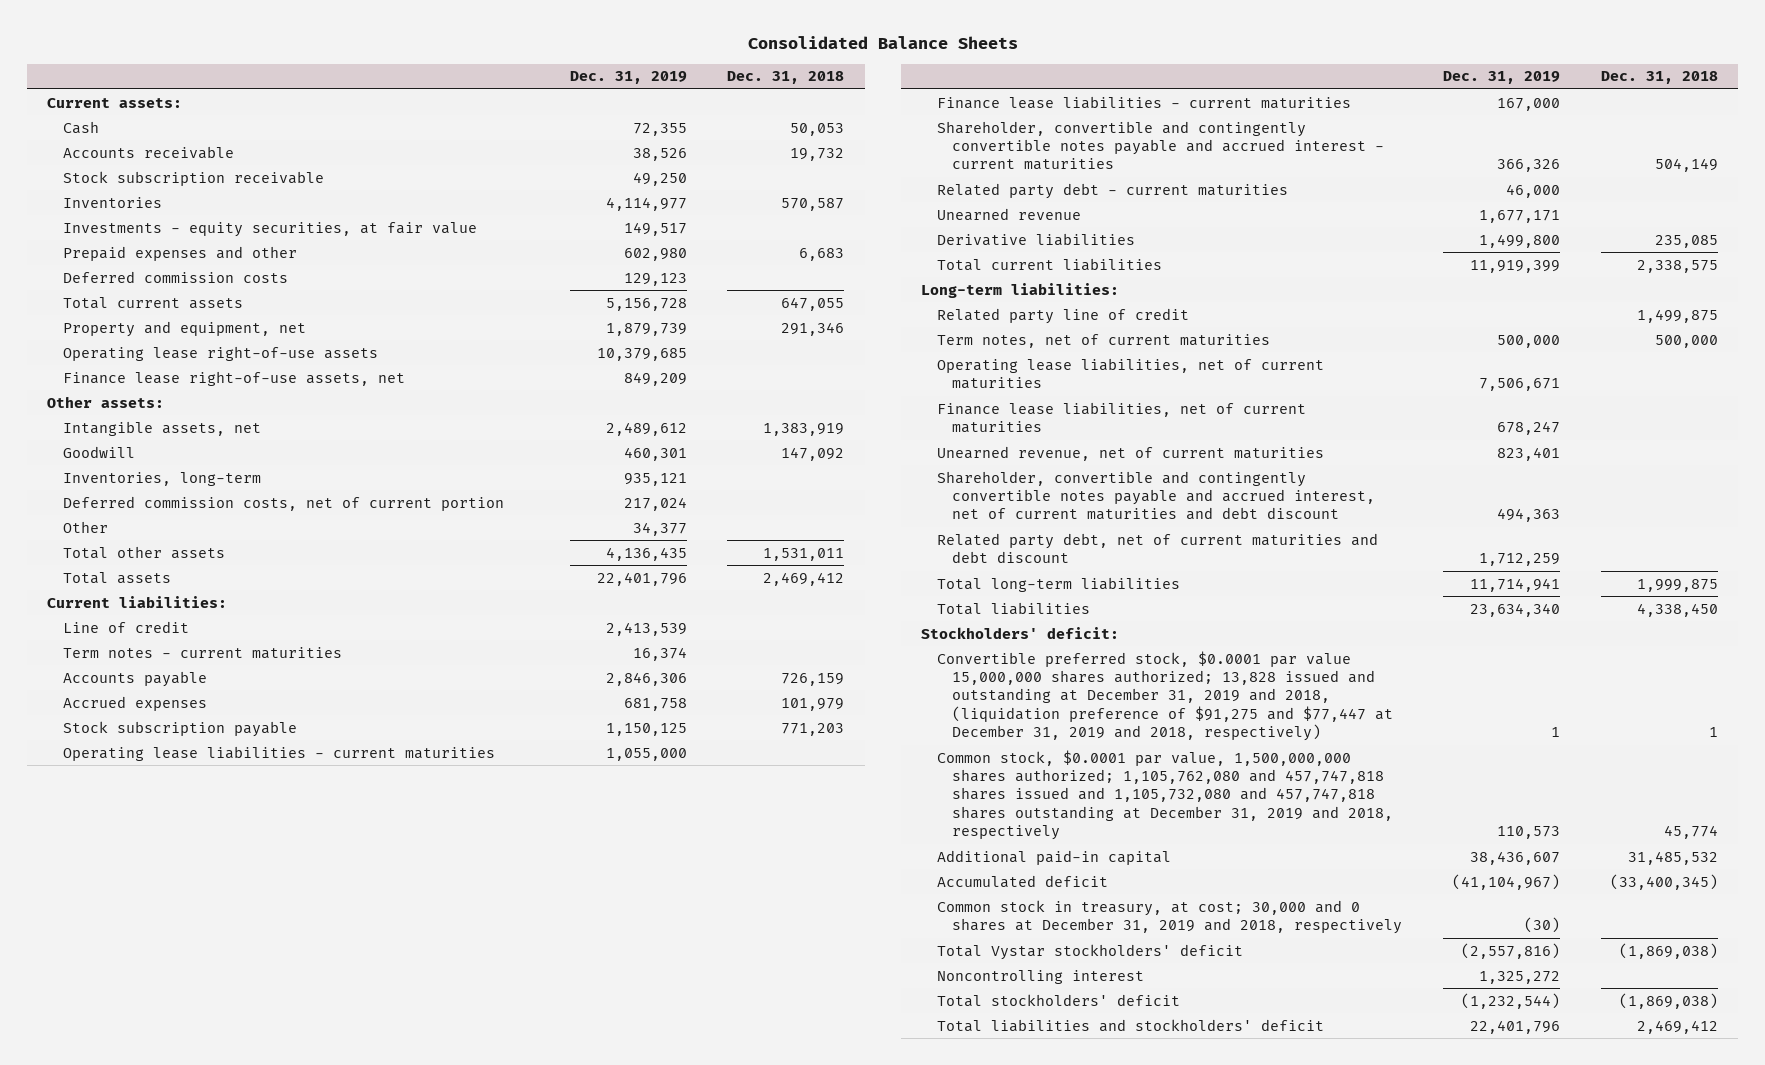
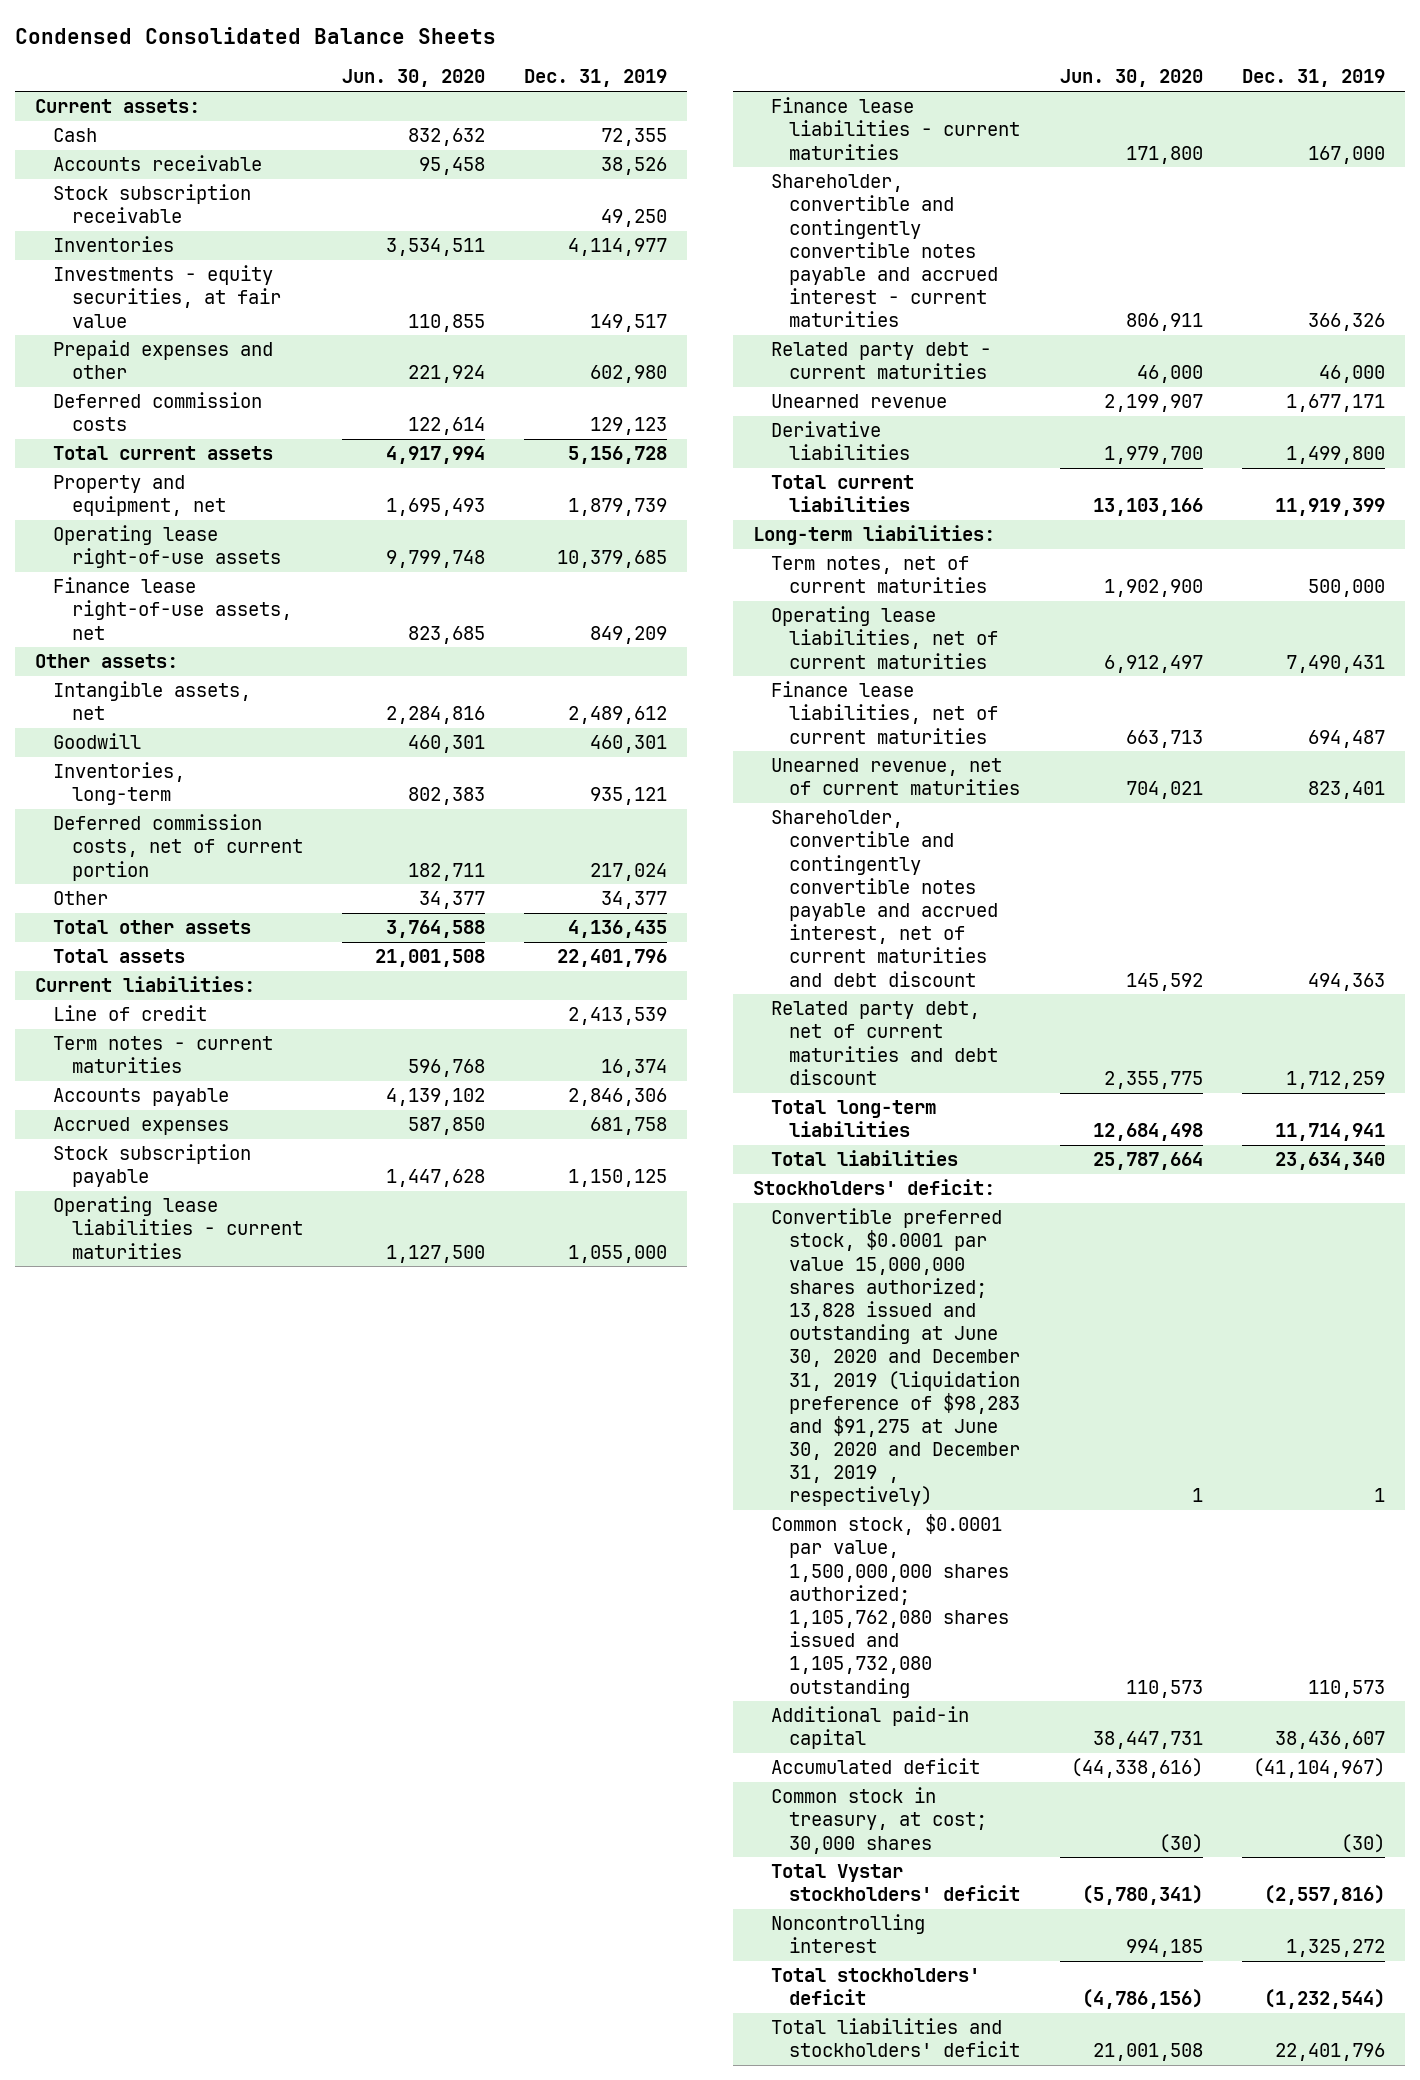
[747,36,1018,50] Consolidated Balance Sheets -> [14,26,496,44] Condensed Consolidated Balance Sheets
[727,71,845,85] Dec. 31, 2018 -> none
none -> [341,69,485,88] Jun. 30, 2020
[936,307,1189,324] Related party line of credit -> none
[1479,378,1561,392] 7,506,671 -> [1286,654,1386,673] 7,490,431
[1497,421,1561,436] 678,247 -> [1308,729,1386,748] 694,487
[936,650,1394,742] Convertible preferred stock, $0.0001 par value 15,000,000 shares authorized; 13,828 issued and outstanding at December 31, 2019 and 2018, (liquidation preference of $91,275 and $77,447 at December 31, 2019 and 2018, respectively) -> [770,1208,1021,1507] Convertible preferred stock, $0.0001 par value 15,000,000 shares authorized; 13,828 issued and outstanding at June 30, 2020 and December 31, 2019 (liquidation preference of $98,283 and $91,275 at June 30, 2020 and December 31, 2019 , respectively)
[936,749,1394,841] Common stock, $0.0001 par value, 1,500,000,000 shares authorized; 1,105,762,080 and 457,747,818 shares issued and 1,105,732,080 and 457,747,818 shares outstanding at December 31, 2019 and 2018, respectively -> [770,1514,1010,1698] Common stock, $0.0001 par value, 1,500,000,000 shares authorized; 1,105,762,080 shares issued and 1,105,732,080 outstanding
[936,899,1403,935] Common stock in treasury, at cost; 30,000 and 0 shares at December 31, 2019 and 2018, respectively -> [770,1787,988,1854] Common stock in treasury, at cost; 30,000 shares

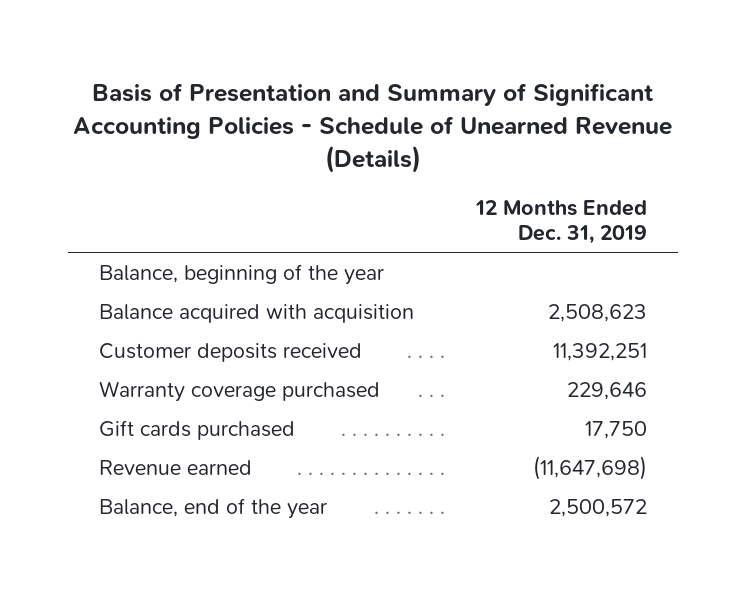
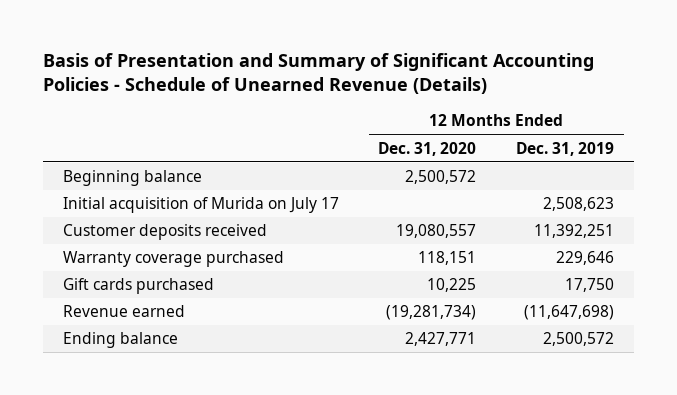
none -> [378,141,477,156] Dec. 31, 2020
[99,263,385,285] Balance, beginning of the year -> [62,170,202,187] Beginning balance
[99,303,415,323] Balance acquired with acquisition -> [62,197,339,214] Initial acquisition of Murida on July 17
[99,497,328,519] Balance, end of the year -> [62,332,178,349] Ending balance

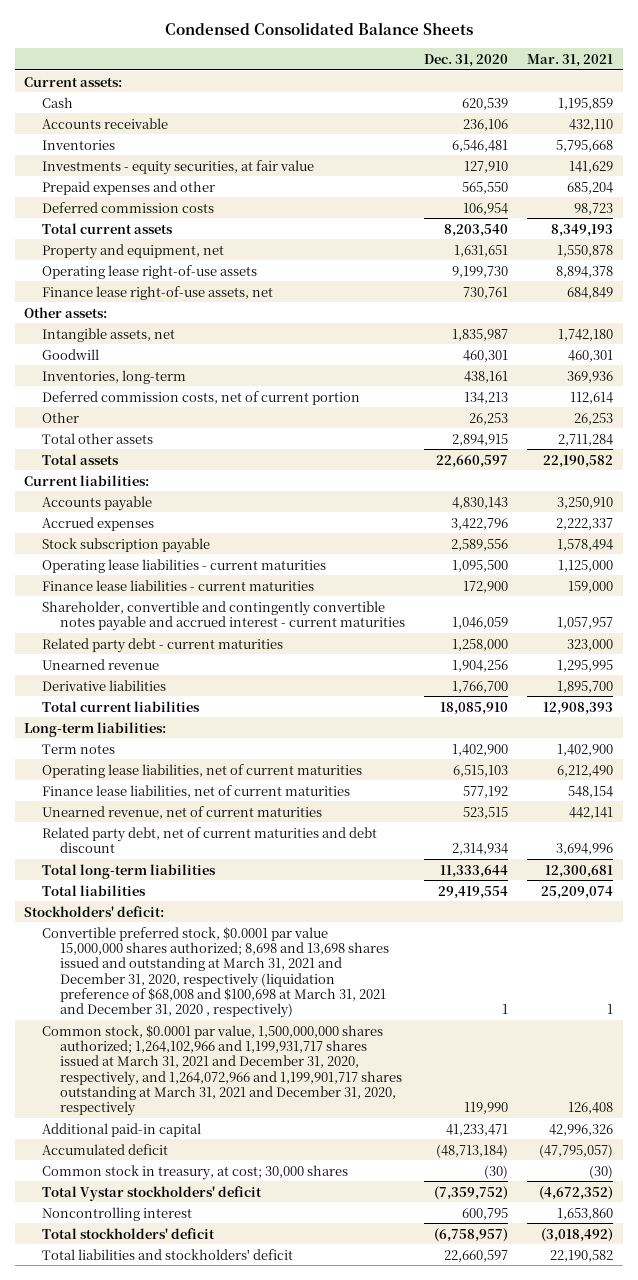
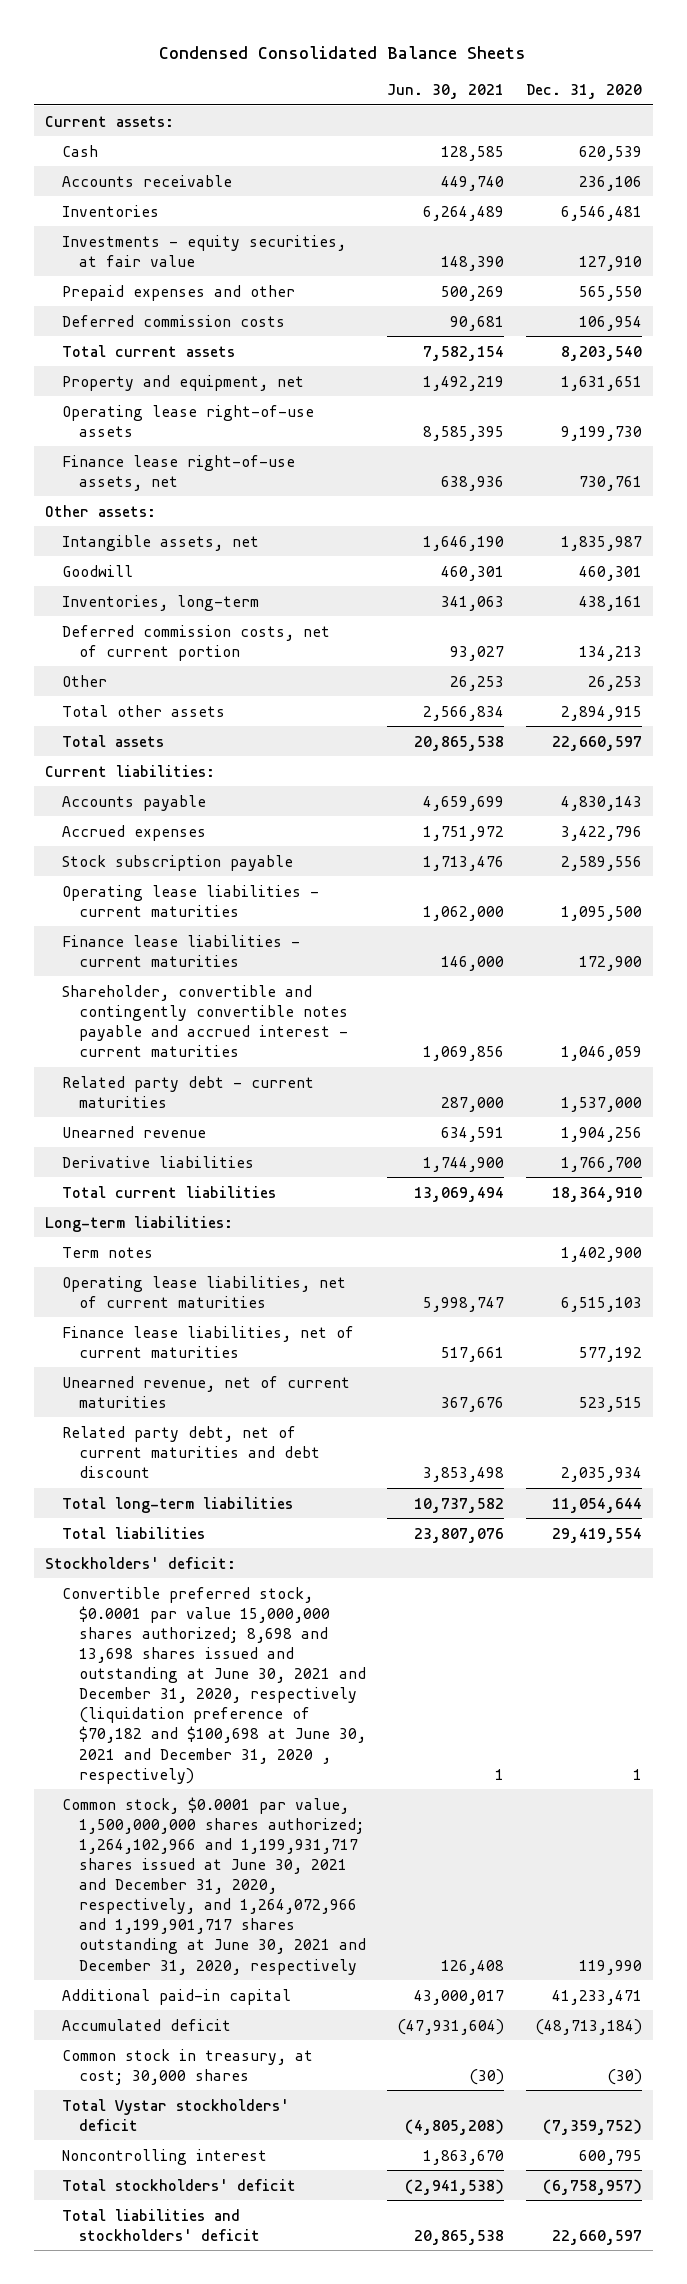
[527,53,614,67] Mar. 31, 2021 -> none
none -> [387,83,505,99] Jun. 30, 2021
[452,638,509,651] 1,258,000 -> [560,1096,642,1112] 1,537,000
[440,701,509,715] 18,085,910 -> [551,1186,642,1202] 18,364,910
[452,842,509,855] 2,314,934 -> [560,1466,642,1482] 2,035,934
[440,864,509,878] 11,333,644 -> [551,1497,642,1513] 11,054,644
[42,926,390,1019] Convertible preferred stock, $0.0001 par value 15,000,000 shares authorized; 8,698 and 13,698 shares issued and outstanding at March 31, 2021 and December 31, 2020, respectively (liquidation preference of $68,008 and $100,698 at March 31, 2021 and December 31, 2020 , respectively) -> [61,1586,366,1784] Convertible preferred stock, $0.0001 par value 15,000,000 shares authorized; 8,698 and 13,698 shares issued and outstanding at June 30, 2021 and December 31, 2020, respectively (liquidation preference of $70,182 and $100,698 at June 30, 2021 and December 31, 2020 , respectively)
[42,1024,403,1117] Common stock, $0.0001 par value, 1,500,000,000 shares authorized; 1,264,102,966 and 1,199,931,717 shares issued at March 31, 2021 and December 31, 2020, respectively, and 1,264,072,966 and 1,199,901,717 shares outstanding at March 31, 2021 and December 31, 2020, respectively -> [61,1796,366,1975] Common stock, $0.0001 par value, 1,500,000,000 shares authorized; 1,264,102,966 and 1,199,931,717 shares issued at June 30, 2021 and December 31, 2020, respectively, and 1,264,072,966 and 1,199,901,717 shares outstanding at June 30, 2021 and December 31, 2020, respectively

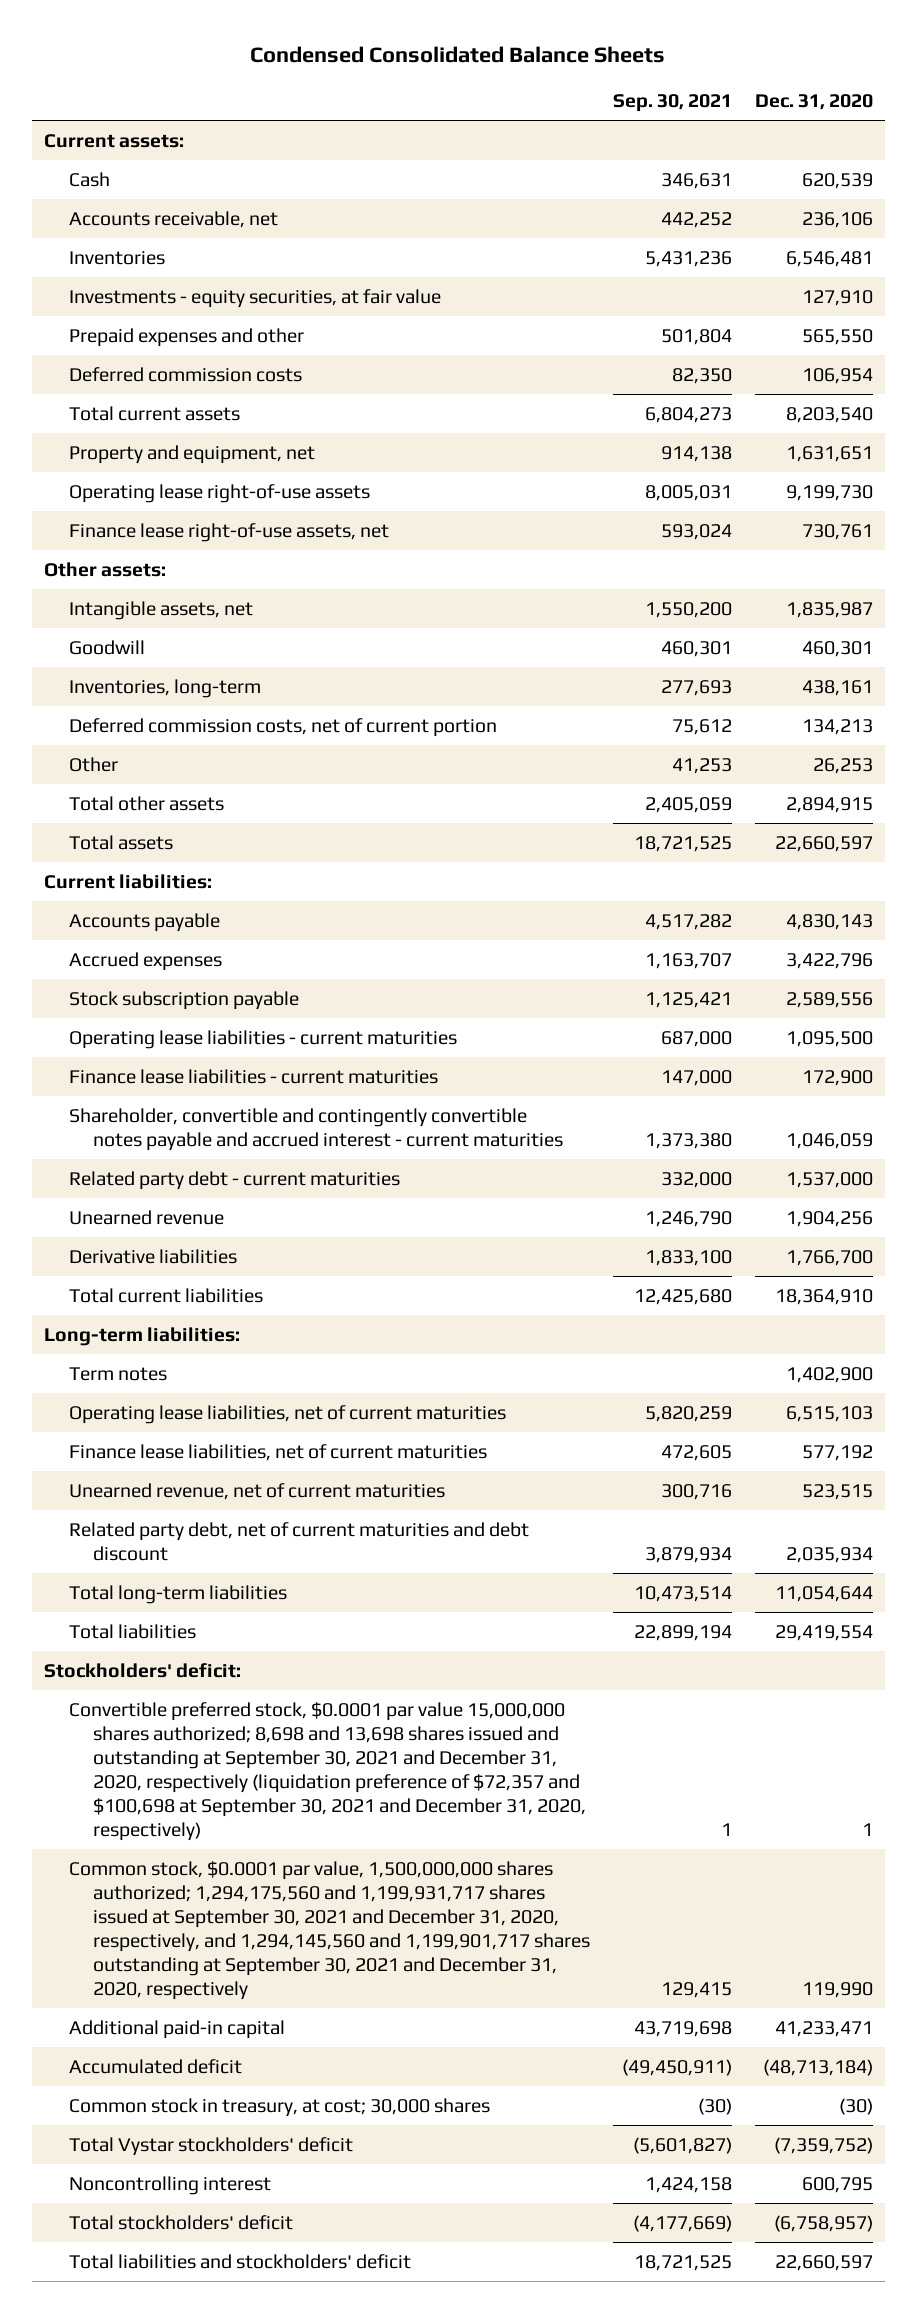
[387,83,505,99] Jun. 30, 2021 -> none
none -> [613,94,733,113] Sep. 30, 2021
[61,174,232,187] Accounts receivable -> [68,210,278,228] Accounts receivable, net
[61,1586,366,1784] Convertible preferred stock, $0.0001 par value 15,000,000 shares authorized; 8,698 and 13,698 shares issued and outstanding at June 30, 2021 and December 31, 2020, respectively (liquidation preference of $70,182 and $100,698 at June 30, 2021 and December 31, 2020 , respectively) -> [68,1701,587,1842] Convertible preferred stock, $0.0001 par value 15,000,000 shares authorized; 8,698 and 13,698 shares issued and outstanding at September 30, 2021 and December 31, 2020, respectively (liquidation preference of $72,357 and $100,698 at September 30, 2021 and December 31, 2020, respectively)
[61,1796,366,1975] Common stock, $0.0001 par value, 1,500,000,000 shares authorized; 1,264,102,966 and 1,199,931,717 shares issued at June 30, 2021 and December 31, 2020, respectively, and 1,264,072,966 and 1,199,901,717 shares outstanding at June 30, 2021 and December 31, 2020, respectively -> [68,1860,591,2001] Common stock, $0.0001 par value, 1,500,000,000 shares authorized; 1,294,175,560 and 1,199,931,717 shares issued at September 30, 2021 and December 31, 2020, respectively, and 1,294,145,560 and 1,199,901,717 shares outstanding at September 30, 2021 and December 31, 2020, respectively

